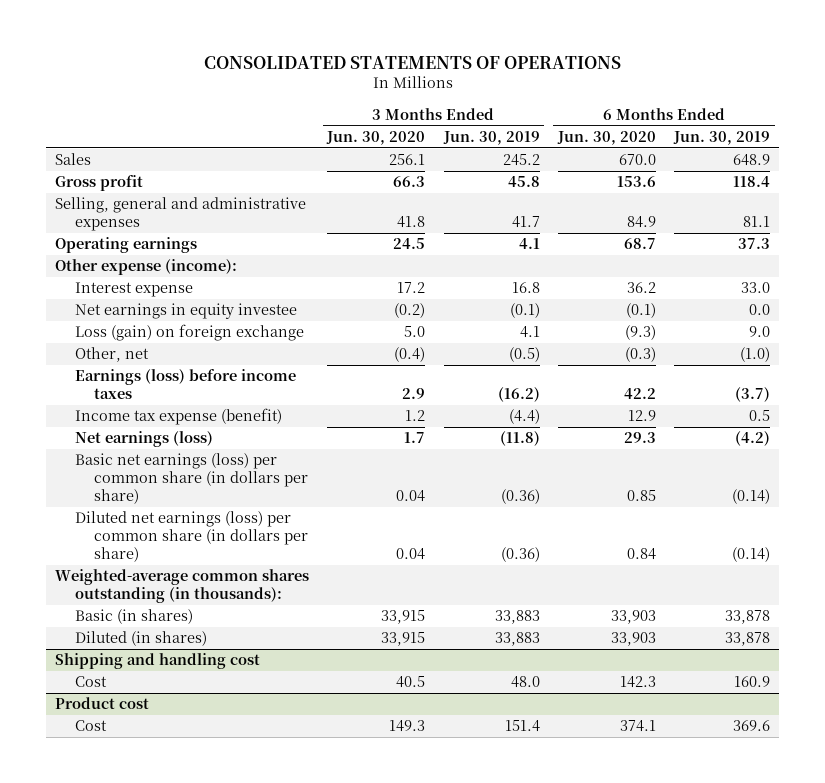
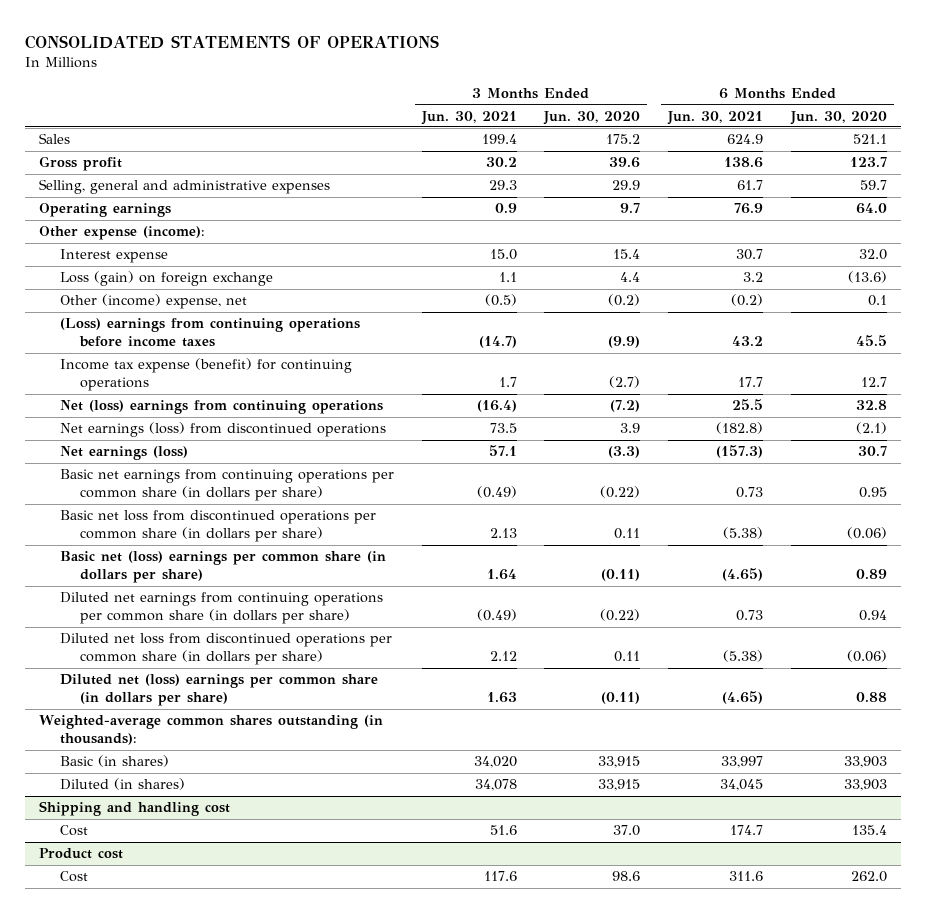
[442,130,540,145] Jun. 30, 2019 -> none
[673,130,771,145] Jun. 30, 2019 -> none
none -> [420,110,517,125] Jun. 30, 2021
none -> [667,110,764,125] Jun. 30, 2021
[389,154,426,166] 256.1 -> [606,134,641,145] 175.2
[618,154,656,166] 670.0 -> [852,134,887,145] 521.1
[393,176,426,188] 66.3 -> [609,157,641,169] 39.6
[616,176,656,188] 153.6 -> [849,157,887,168] 123.7
[397,216,426,229] 41.8 -> [612,180,641,191] 29.9
[626,216,656,229] 84.9 -> [859,180,887,191] 59.7
[393,238,426,250] 24.5 -> [620,203,641,214] 9.7
[623,238,656,250] 68.7 -> [855,203,887,215] 64.0
[74,303,297,320] Net earnings in equity investee -> none
[397,282,426,294] 17.2 -> [613,249,641,260] 15.4
[626,282,656,294] 36.2 -> [858,249,887,261] 32.0
[404,326,426,338] 5.0 -> [620,272,641,283] 4.4
[624,325,656,341] (9.3) -> [847,271,887,284] (13.6)
[74,347,149,363] Other, net -> [59,294,247,310] Other (income) expense, net
[394,347,426,363] (0.4) -> [608,294,641,307] (0.2)
[624,347,656,363] (0.3) -> [867,295,887,307] 0.1
[74,369,296,400] Earnings (loss) before income taxes -> [59,318,360,348] (Loss) earnings from continuing operations before income taxes
[402,388,426,400] 2.9 -> [608,336,641,349] (9.9)
[623,388,656,400] 42.2 -> [855,335,887,347] 45.5
[74,408,282,426] Income tax expense (benefit) -> [59,358,352,392] Income tax expense (benefit) for continuing operations
[405,410,426,422] 1.2 -> [609,376,641,389] (2.7)
[627,410,656,422] 12.9 -> [860,377,887,388] 12.7
none -> [59,400,383,415] Net (loss) earnings from continuing operations
none -> [59,422,386,438] Net earnings (loss) from discontinued operations
[404,432,426,444] 1.7 -> [608,446,641,459] (3.3)
[623,432,656,444] 29.3 -> [857,446,887,457] 30.7
none -> [59,469,394,502] Basic net earnings from continuing operations per common share (in dollars per share)
none -> [59,510,376,543] Basic net loss from discontinued operations per common share (in dollars per share)
[74,453,309,505] Basic net earnings (loss) per common share (in dollars per share) -> [59,551,386,584] Basic net (loss) earnings per common share (in dollars per share)
[396,490,426,503] 0.04 -> [601,569,641,582] (0.11)
[626,490,656,502] 0.85 -> [855,569,887,580] 0.89
none -> [59,592,383,625] Diluted net earnings from continuing operations per common share (in dollars per share)
none -> [59,633,392,666] Diluted net loss from discontinued operations per common share (in dollars per share)
[74,511,309,563] Diluted net earnings (loss) per common share (in dollars per share) -> [59,674,378,707] Diluted net (loss) earnings per common share (in dollars per share)
[396,548,426,561] 0.04 -> [601,692,641,705] (0.11)
[626,548,656,561] 0.84 -> [855,692,887,703] 0.88
[396,676,426,689] 40.5 -> [613,825,641,837] 37.0
[619,676,656,689] 142.3 -> [851,825,887,836] 135.4
[389,720,426,733] 149.3 -> [612,871,641,882] 98.6
[619,720,656,733] 374.1 -> [850,871,887,883] 262.0

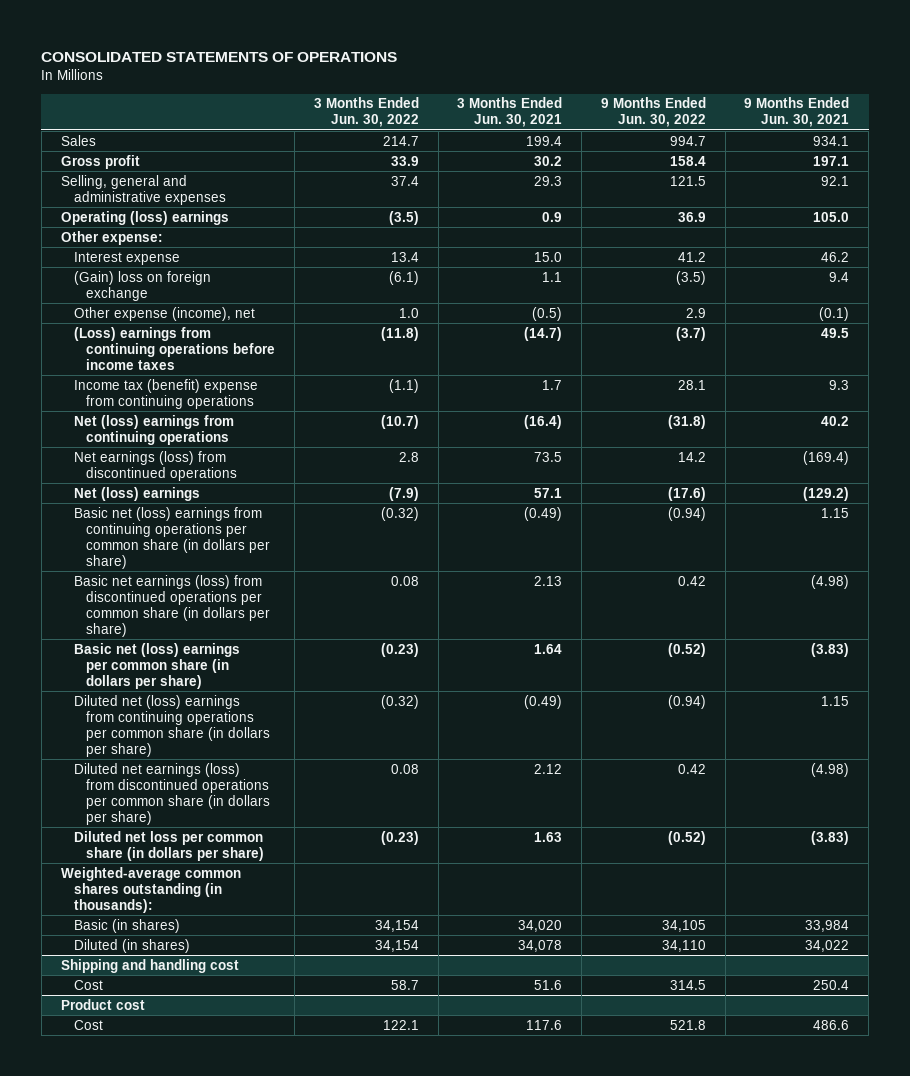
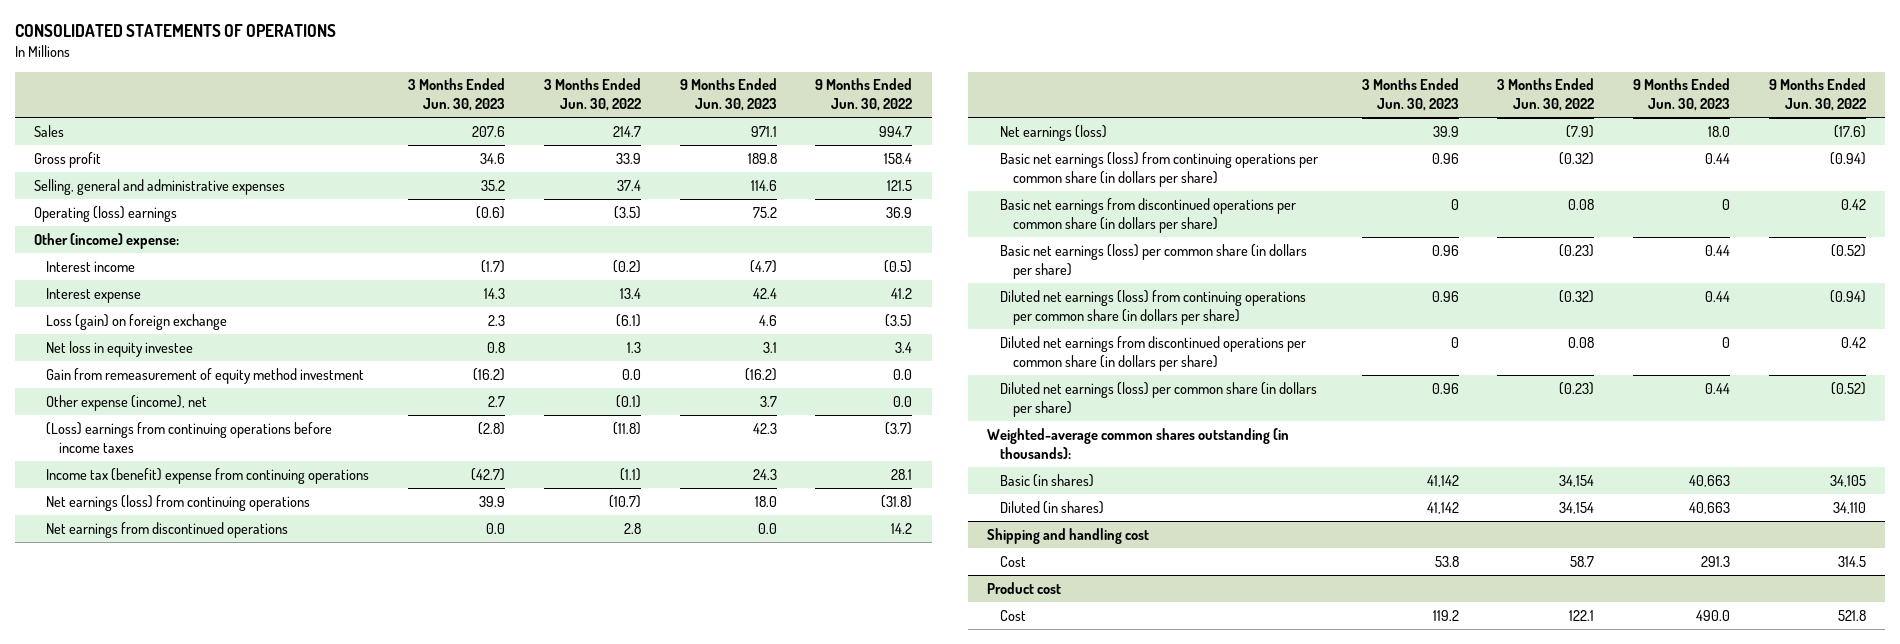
[457,97,563,128] 3 Months Ended Jun. 30, 2021 -> none
[744,97,850,128] 9 Months Ended Jun. 30, 2021 -> none
none -> [408,78,506,112] 3 Months Ended Jun. 30, 2023
none -> [679,78,777,112] 9 Months Ended Jun. 30, 2023
[60,230,163,245] Other expense: -> [33,232,179,249] Other (income) expense:
none -> [46,260,136,272] Interest income
[73,270,211,301] (Gain) loss on foreign exchange -> [46,313,228,330] Loss (gain) on foreign exchange
none -> [46,340,194,357] Net loss in equity investee
none -> [46,367,365,384] Gain from remeasurement of equity method investment
[398,307,419,318] 1.0 -> [615,394,641,408] (0.1)
[685,307,706,318] 2.9 -> [893,395,913,407] 0.0
[73,414,234,445] Net (loss) earnings from continuing operations -> [46,494,311,511] Net earnings (loss) from continuing operations
[73,450,238,481] Net earnings (loss) from discontinued operations -> [46,521,289,538] Net earnings from discontinued operations
[73,486,200,501] Net (loss) earnings -> [999,124,1107,141] Net earnings (loss)
[73,506,271,569] Basic net (loss) earnings from continuing operations per common share (in dollars per share) -> [999,151,1318,187] Basic net earnings (loss) from continuing operations per common share (in dollars per share)
[73,574,271,637] Basic net earnings (loss) from discontinued operations per common share (in dollars per share) -> [999,197,1296,233] Basic net earnings from discontinued operations per common share (in dollars per share)
[73,642,240,689] Basic net (loss) earnings per common share (in dollars per share) -> [999,243,1307,279] Basic net earnings (loss) per common share (in dollars per share)
[73,694,271,757] Diluted net (loss) earnings from continuing operations per common share (in dollars per share) -> [999,289,1306,325] Diluted net earnings (loss) from continuing operations per common share (in dollars per share)
[73,762,271,825] Diluted net earnings (loss) from discontinued operations per common share (in dollars per share) -> [999,335,1306,371] Diluted net earnings from discontinued operations per common share (in dollars per share)
[73,830,265,861] Diluted net loss per common share (in dollars per share) -> [999,381,1317,417] Diluted net earnings (loss) per common share (in dollars per share)

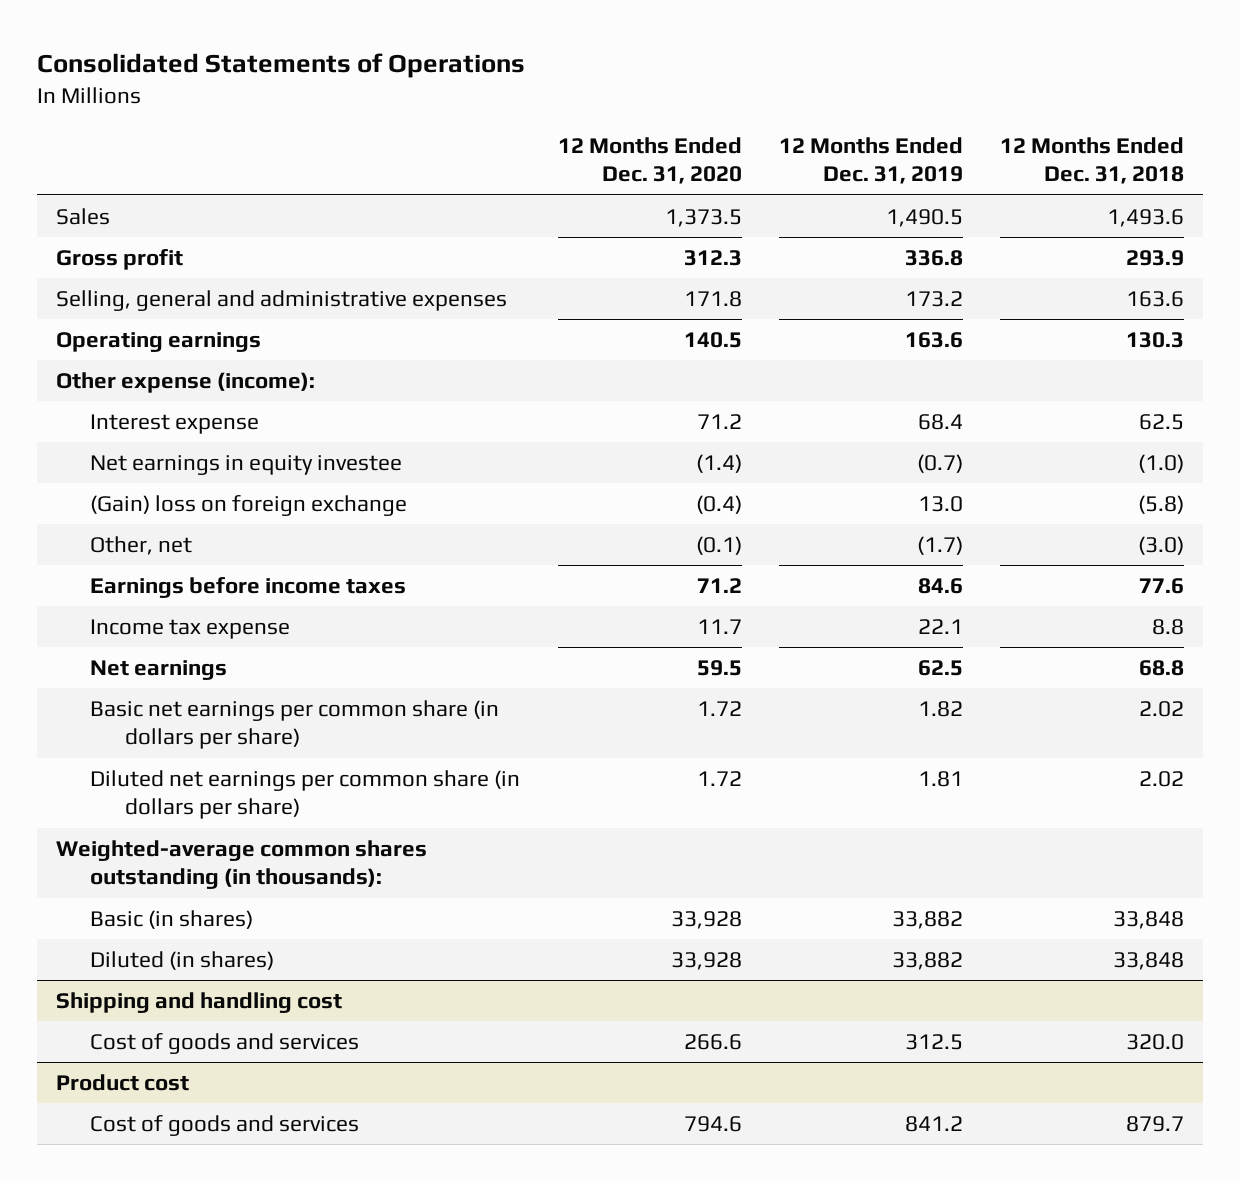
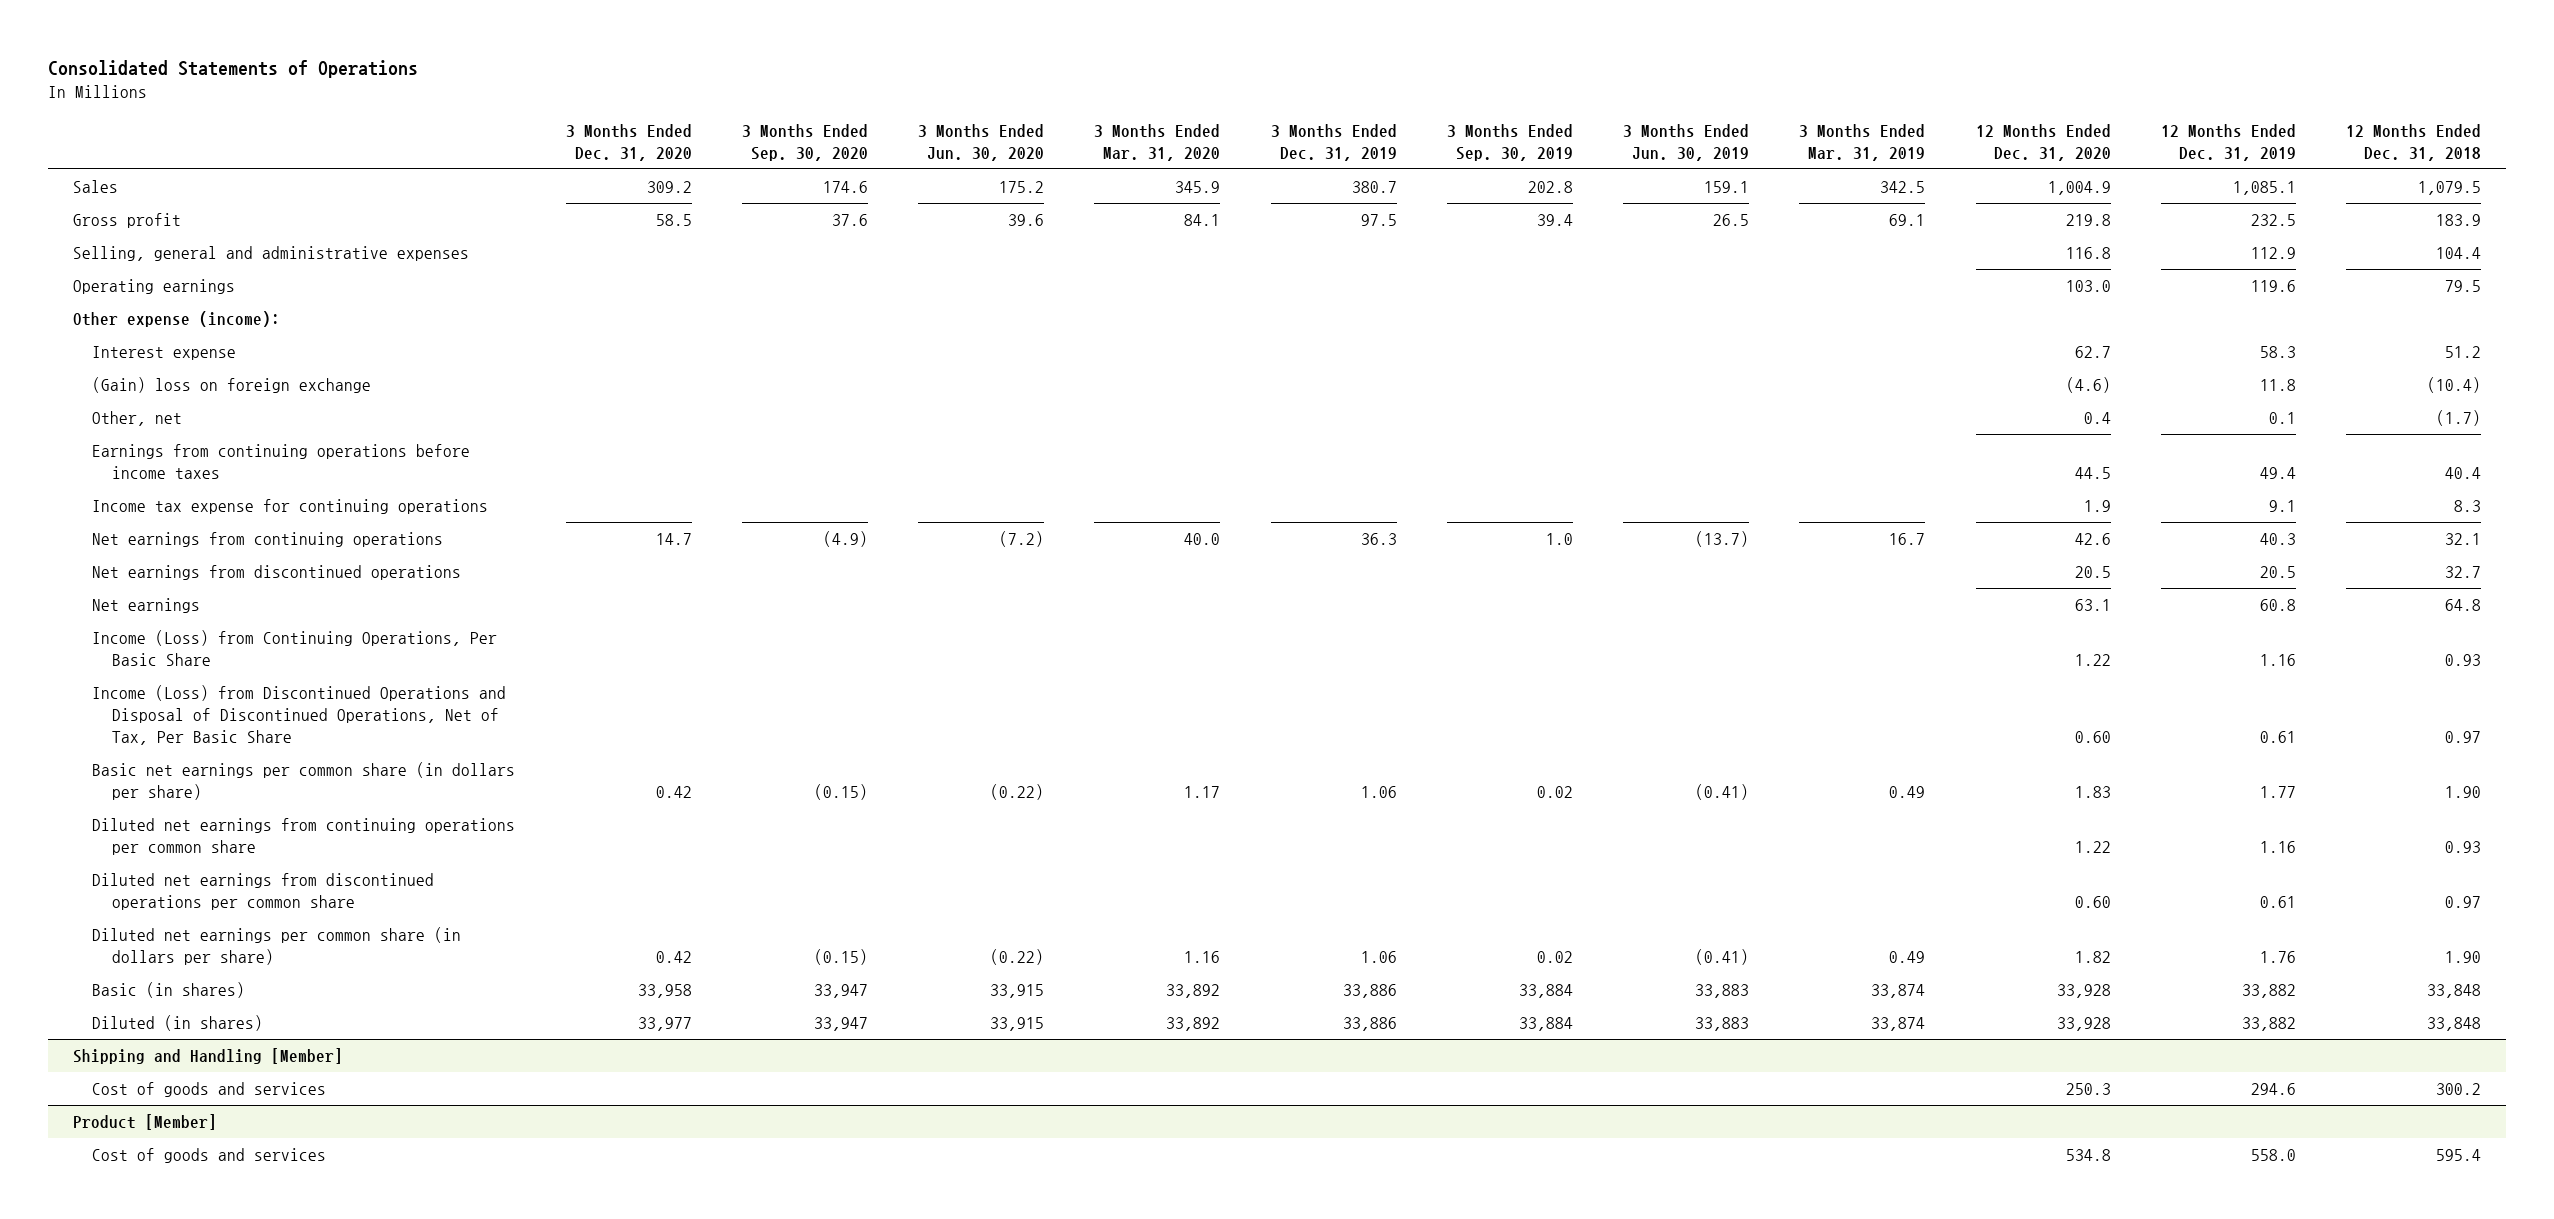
none -> [565,123,692,161] 3 Months Ended Dec. 31, 2020
none -> [741,123,868,161] 3 Months Ended Sep. 30, 2020
none -> [918,123,1045,161] 3 Months Ended Jun. 30, 2020
none -> [1094,123,1221,161] 3 Months Ended Mar. 31, 2020
none -> [1270,123,1397,161] 3 Months Ended Dec. 31, 2019
none -> [1446,123,1573,161] 3 Months Ended Sep. 30, 2019
none -> [1623,123,1750,161] 3 Months Ended Jun. 30, 2019
none -> [1799,123,1926,161] 3 Months Ended Mar. 31, 2019
[664,209,742,228] 1,373.5 -> [2047,181,2111,196] 1,004.9
[885,209,963,228] 1,490.5 -> [2232,181,2296,196] 1,085.1
[1107,209,1185,228] 1,493.6 -> [2418,181,2482,196] 1,079.5
[683,250,742,267] 312.3 -> [2065,214,2111,227] 219.8
[904,250,963,267] 336.8 -> [2250,214,2296,227] 232.5
[1126,250,1185,267] 293.9 -> [2436,214,2482,227] 183.9
[683,291,742,308] 171.8 -> [2065,247,2111,260] 116.8
[904,291,963,308] 173.2 -> [2250,247,2296,260] 112.9
[1126,291,1185,308] 163.6 -> [2436,247,2482,260] 104.4
[683,332,742,349] 140.5 -> [2065,280,2111,293] 103.0
[904,332,963,349] 163.6 -> [2250,280,2296,293] 119.6
[1126,332,1185,349] 130.3 -> [2445,280,2482,293] 79.5
[90,455,403,476] Net earnings in equity investee -> none
[56,840,428,890] Weighted-average common shares outstanding (in thousands): -> none
[696,414,742,430] 71.2 -> [2074,346,2111,359] 62.7
[917,414,963,431] 68.4 -> [2259,346,2296,359] 58.3
[1139,414,1185,431] 62.5 -> [2445,346,2482,359] 51.2
[695,495,742,515] (0.4) -> [2065,377,2111,394] (4.6)
[917,496,963,513] 13.0 -> [2259,379,2296,392] 11.8
[1138,495,1185,515] (5.8) -> [2427,377,2482,394] (10.4)
[695,536,742,556] (0.1) -> [2083,412,2111,425] 0.4
[916,536,963,556] (1.7) -> [2268,412,2296,425] 0.1
[1138,536,1185,556] (3.0) -> [2436,410,2482,427] (1.7)
[90,577,407,599] Earnings before income taxes -> [92,444,471,479] Earnings from continuing operations before income taxes
[696,578,742,594] 71.2 -> [2074,466,2111,479] 44.5
[917,578,963,595] 84.6 -> [2259,466,2296,479] 49.4
[1139,578,1185,595] 77.6 -> [2445,466,2482,479] 40.4
[90,619,291,640] Income tax expense -> [92,499,489,515] Income tax expense for continuing operations
[696,619,742,635] 11.7 -> [2083,500,2111,513] 1.9
[917,619,963,635] 22.1 -> [2268,500,2296,513] 9.1
[1152,619,1185,636] 8.8 -> [2454,500,2482,513] 8.3
none -> [92,532,444,548] Net earnings from continuing operations
none -> [92,565,462,581] Net earnings from discontinued operations
[696,660,742,677] 59.5 -> [2074,599,2111,612] 63.1
[917,660,963,677] 62.5 -> [2259,599,2296,612] 60.8
[1139,660,1185,677] 68.8 -> [2445,599,2482,612] 64.8
none -> [92,630,498,666] Income (Loss) from Continuing Operations, Per Basic Share
none -> [92,685,507,745] Income (Loss) from Discontinued Operations and Disposal of Discontinued Operations, Net of Tax, Per Basic Share
[696,701,742,717] 1.72 -> [2074,785,2111,798] 1.83
[917,701,963,718] 1.82 -> [2259,785,2296,798] 1.77
[1139,701,1185,718] 2.02 -> [2445,785,2482,798] 1.90
none -> [92,818,516,855] Diluted net earnings from continuing operations per common share
none -> [92,873,435,910] Diluted net earnings from discontinued operations per common share
[696,771,742,787] 1.72 -> [2074,950,2111,963] 1.82
[917,771,963,788] 1.81 -> [2259,950,2296,963] 1.76
[1139,771,1185,788] 2.02 -> [2445,950,2482,963] 1.90
[56,992,343,1014] Shipping and handling cost -> [72,1048,343,1065] Shipping and Handling [Member]
[683,1034,742,1051] 266.6 -> [2065,1083,2111,1096] 250.3
[904,1034,963,1051] 312.5 -> [2250,1083,2296,1096] 294.6
[1126,1034,1185,1051] 320.0 -> [2436,1083,2482,1096] 300.2
[56,1074,190,1092] Product cost -> [72,1114,217,1131] Product [Member]
[683,1116,742,1133] 794.6 -> [2065,1149,2111,1162] 534.8
[904,1116,963,1133] 841.2 -> [2250,1149,2296,1162] 558.0
[1126,1116,1185,1133] 879.7 -> [2436,1149,2482,1162] 595.4

